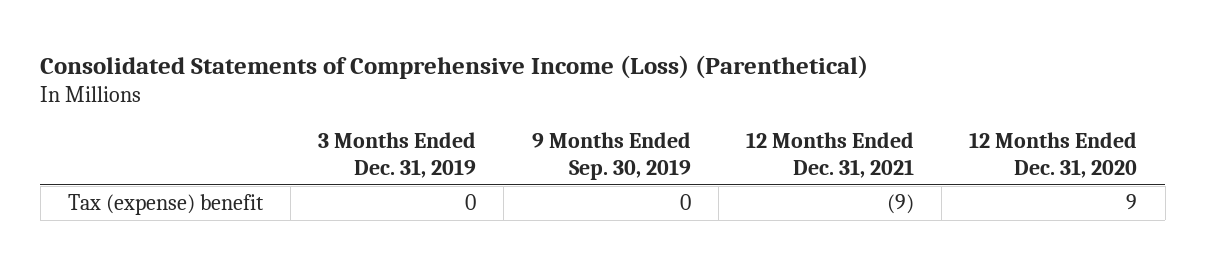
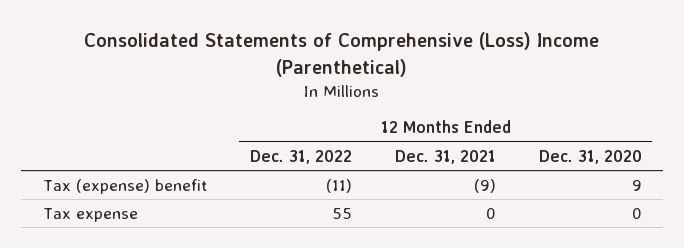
[40,54,869,79] Consolidated Statements of Comprehensive Income (Loss) (Parenthetical) -> [84,32,600,77] Consolidated Statements of Comprehensive (Loss) Income (Parenthetical)
[318,132,477,179] 3 Months Ended Dec. 31, 2019 -> none
[531,132,691,181] 9 Months Ended Sep. 30, 2019 -> none
none -> [249,149,352,164] Dec. 31, 2022
none -> [42,207,138,222] Tax expense

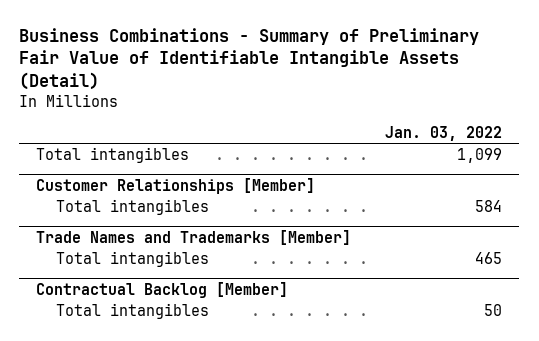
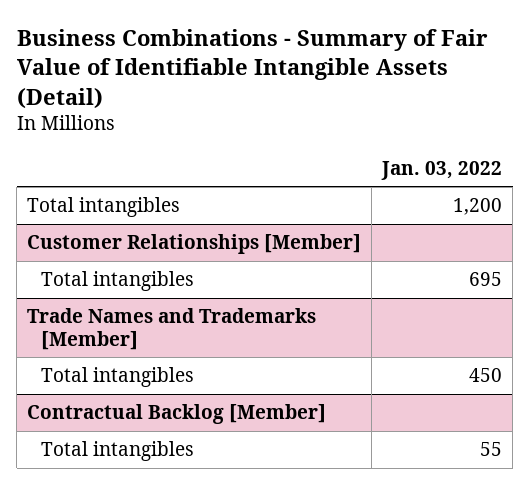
[19,27,480,91] Business Combinations - Summary of Preliminary Fair Value of Identifiable Intangible Assets (Detail) -> [16,28,488,109] Business Combinations - Summary of Fair Value of Identifiable Intangible Assets (Detail)
[457,148,503,164] 1,099 -> [453,198,503,216] 1,200
[475,200,503,213] 584 -> [469,272,503,287] 695
[475,252,503,265] 465 -> [469,368,503,383] 450
[484,304,503,317] 50 -> [480,442,503,457] 55

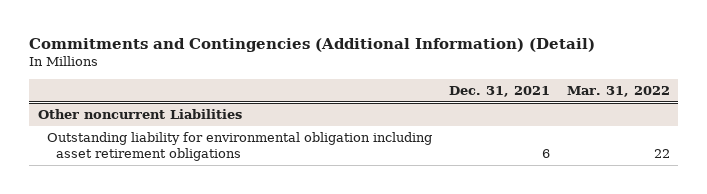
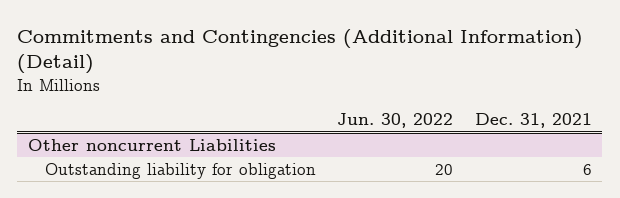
[566,86,670,98] Mar. 31, 2022 -> none
none -> [337,113,454,129] Jun. 30, 2022
[46,132,432,162] Outstanding liability for environmental obligation including asset retirement obligations -> [45,162,317,179] Outstanding liability for obligation

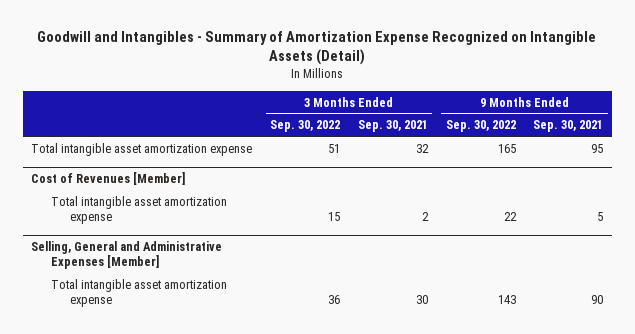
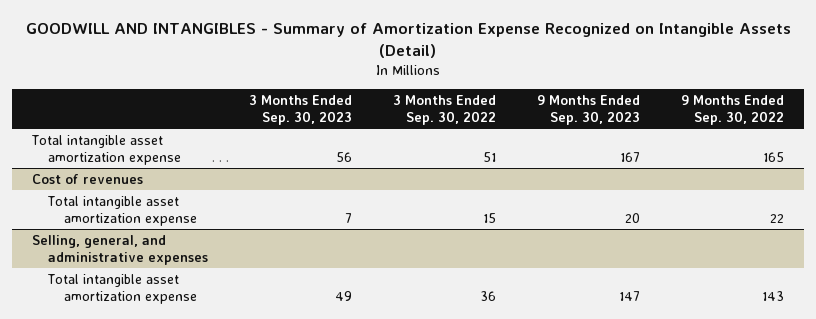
[37,30,597,66] Goodwill and Intangibles - Summary of Amortization Expense Recognized on Intangible Assets (Detail) -> [25,22,791,58] GOODWILL AND INTANGIBLES - Summary of Amortization Expense Recognized on Intangible Assets (Detail)
[357,120,428,133] Sep. 30, 2021 -> none
[533,120,604,133] Sep. 30, 2021 -> none
none -> [249,94,353,125] 3 Months Ended Sep. 30, 2023
none -> [536,94,640,125] 9 Months Ended Sep. 30, 2023
[31,172,186,186] Cost of Revenues [Member] -> [32,173,144,184] Cost of revenues
[31,241,223,270] Selling, General and Administrative Expenses [Member] -> [32,234,209,266] Selling, general, and administrative expenses

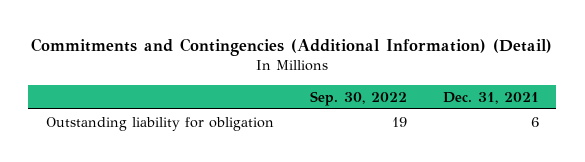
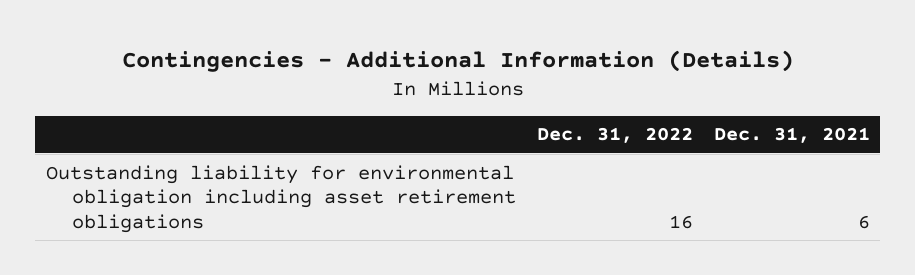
[31,37,553,56] Commitments and Contingencies (Additional Information) (Detail) -> [121,50,794,73] Contingencies - Additional Information (Details)
[309,90,407,106] Sep. 30, 2022 -> none
none -> [536,127,693,144] Dec. 31, 2022
[46,117,275,132] Outstanding liability for obligation -> [45,164,516,233] Outstanding liability for environmental obligation including asset retirement obligations

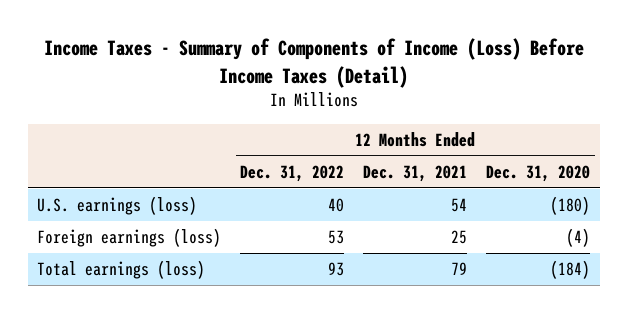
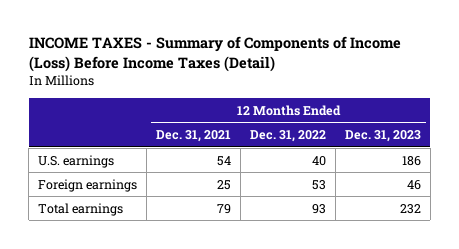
[43,38,584,88] Income Taxes - Summary of Components of Income (Loss) Before Income Taxes (Detail) -> [28,36,401,73] INCOME TAXES - Summary of Components of Income (Loss) Before Income Taxes (Detail)
[486,164,591,182] Dec. 31, 2020 -> none
none -> [344,130,421,143] Dec. 31, 2023
[37,196,198,216] U.S. earnings (loss) -> [38,154,115,168] U.S. earnings
[37,228,222,248] Foreign earnings (loss) -> [38,178,138,192] Foreign earnings
[37,260,206,280] Total earnings (loss) -> [38,202,124,216] Total earnings

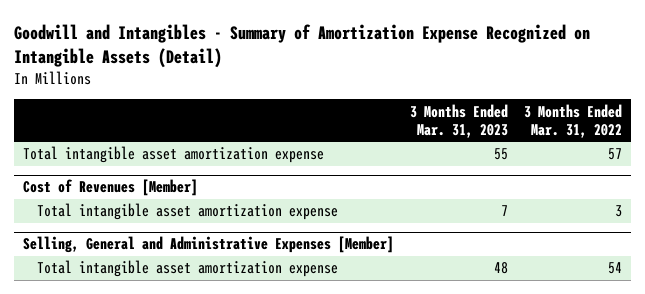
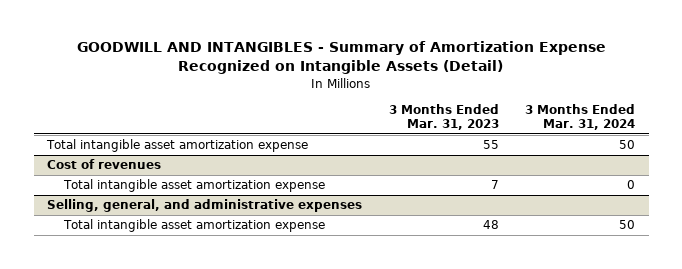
[14,23,591,68] Goodwill and Intangibles - Summary of Amortization Expense Recognized on Intangible Assets (Detail) -> [77,41,607,75] GOODWILL AND INTANGIBLES - Summary of Amortization Expense Recognized on Intangible Assets (Detail)
[524,103,623,139] 3 Months Ended Mar. 31, 2022 -> none
none -> [525,103,636,131] 3 Months Ended Mar. 31, 2024
[22,179,198,197] Cost of Revenues [Member] -> [46,159,161,170] Cost of revenues
[22,236,394,254] Selling, General and Administrative Expenses [Member] -> [46,199,362,213] Selling, general, and administrative expenses

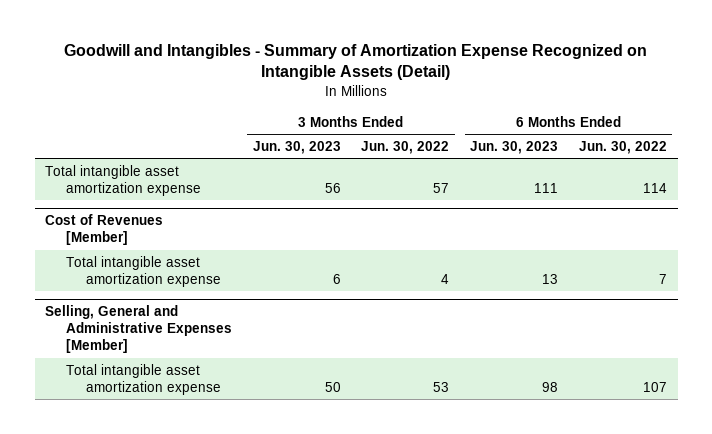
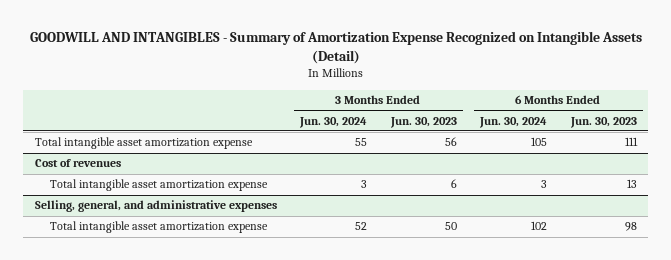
[64,44,648,81] Goodwill and Intangibles - Summary of Amortization Expense Recognized on Intangible Assets (Detail) -> [29,30,642,64] GOODWILL AND INTANGIBLES - Summary of Amortization Expense Recognized on Intangible Assets (Detail)
[361,141,450,155] Jun. 30, 2022 -> none
[579,141,668,155] Jun. 30, 2022 -> none
none -> [299,116,368,128] Jun. 30, 2024
none -> [479,116,548,128] Jun. 30, 2024
[45,214,164,246] Cost of Revenues [Member] -> [34,159,121,168] Cost of revenues
[45,305,232,354] Selling, General and Administrative Expenses [Member] -> [34,200,277,213] Selling, general, and administrative expenses

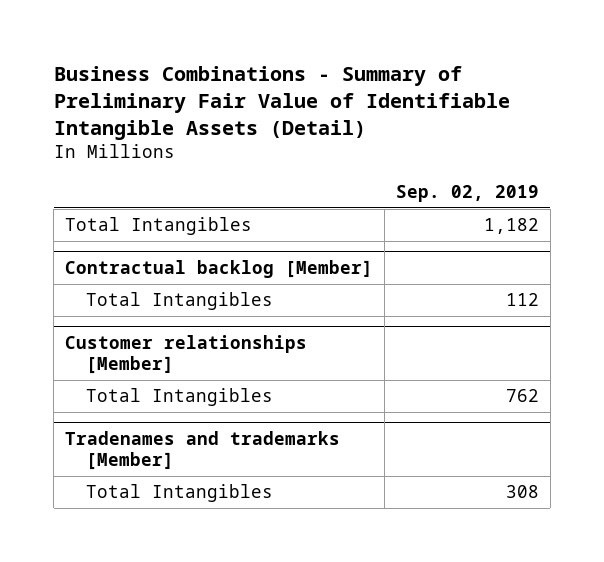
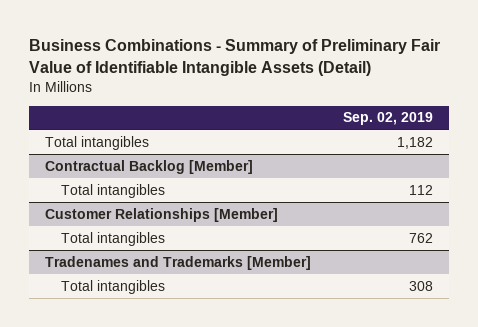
[65,217,253,236] Total Intangibles -> [45,135,150,150] Total intangibles
[65,259,374,278] Contractual backlog [Member] -> [45,159,254,174] Contractual Backlog [Member]
[86,292,274,311] Total Intangibles -> [61,183,166,198] Total intangibles
[65,334,308,374] Customer relationships [Member] -> [45,207,279,222] Customer Relationships [Member]
[86,388,274,407] Total Intangibles -> [61,231,166,246] Total intangibles
[65,430,341,470] Tradenames and trademarks [Member] -> [45,255,312,270] Tradenames and Trademarks [Member]
[86,484,274,503] Total Intangibles -> [61,279,166,294] Total intangibles

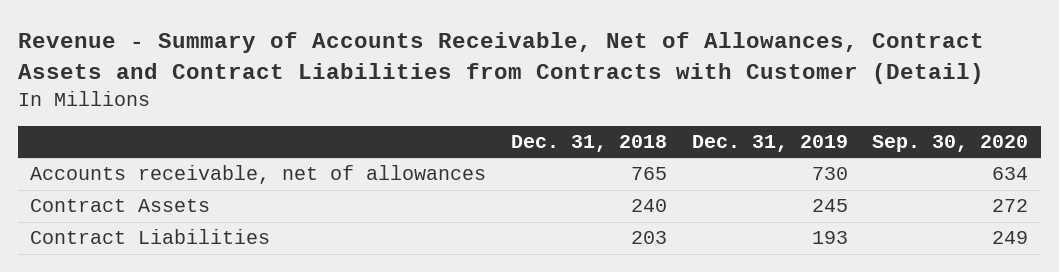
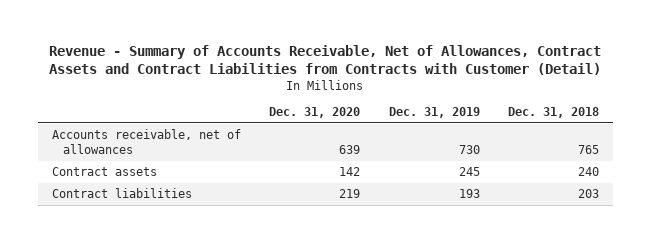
[872,135,1029,153] Sep. 30, 2020 -> none
none -> [269,107,361,119] Dec. 31, 2020
[30,199,211,213] Contract Assets -> [52,167,158,177] Contract assets
[30,229,271,245] Contract Liabilities -> [52,188,193,199] Contract liabilities

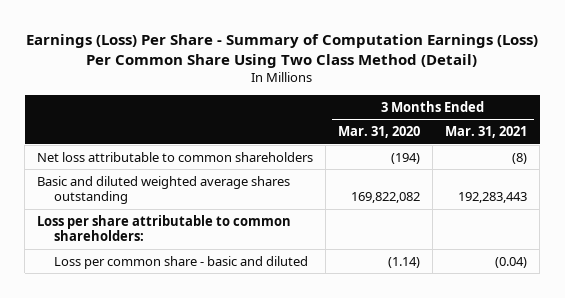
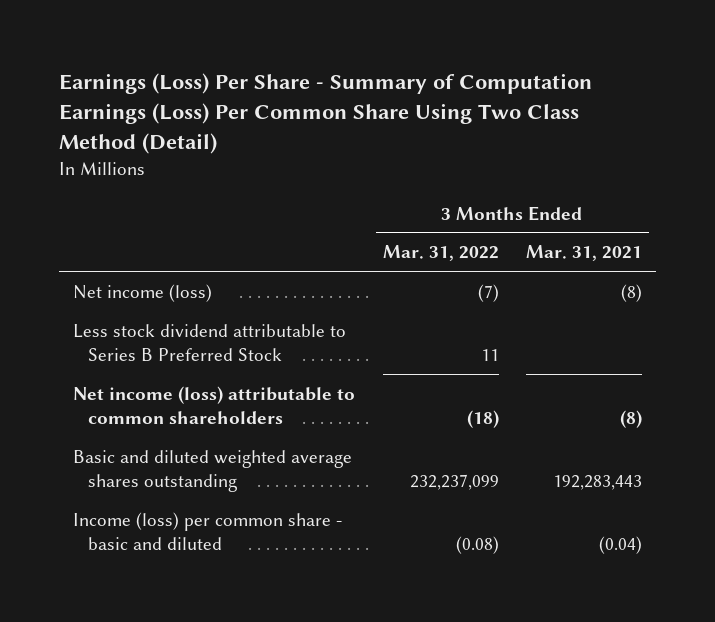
[338,125,421,138] Mar. 31, 2020 -> none
none -> [382,245,499,262] Mar. 31, 2022
none -> [73,283,213,302] Net income (loss)
none -> [73,323,347,361] Less stock dividend attributable to Series B Preferred Stock
[37,151,314,162] Net loss attributable to common shareholders -> [73,385,356,424] Net income (loss) attributable to common shareholders
[37,214,292,242] Loss per share attributable to common shareholders: -> none
[53,255,308,269] Loss per common share - basic and diluted -> [73,511,343,550] Income (loss) per common share - basic and diluted

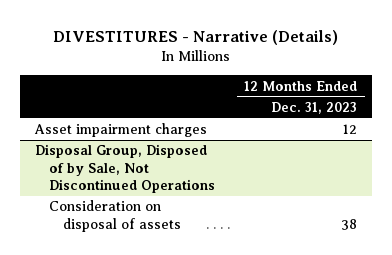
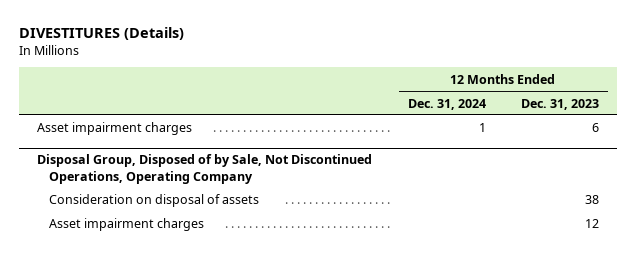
[53,30,339,46] DIVESTITURES - Narrative (Details) -> [18,27,184,41] DIVESTITURES (Details)
none -> [407,98,486,110] Dec. 31, 2024
[343,124,358,135] 12 -> [592,123,600,133] 6
[35,144,215,194] Disposal Group, Disposed of by Sale, Not Discontinued Operations -> [36,154,372,184] Disposal Group, Disposed of by Sale, Not Discontinued Operations, Operating Company
none -> [48,218,204,232] Asset impairment charges

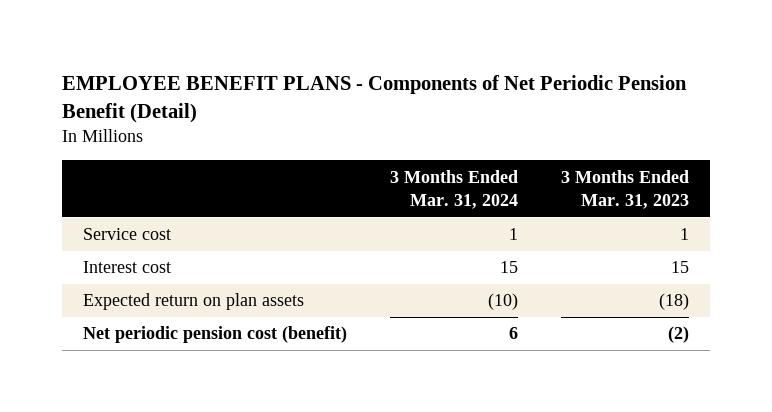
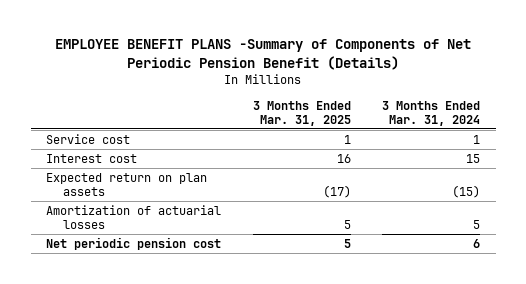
[61,74,687,123] EMPLOYEE BENEFIT PLANS - Components of Net Periodic Pension Benefit (Detail) -> [55,39,472,70] EMPLOYEE BENEFIT PLANS -Summary of Components of Net Periodic Pension Benefit (Details)
[560,169,689,209] 3 Months Ended Mar. 31, 2023 -> none
none -> [252,100,351,126] 3 Months Ended Mar. 31, 2025
[488,293,519,311] (10) -> [452,184,481,198] (15)
none -> [46,204,222,229] Amortization of actuarial losses
[83,326,348,344] Net periodic pension cost (benefit) -> [46,236,222,250] Net periodic pension cost

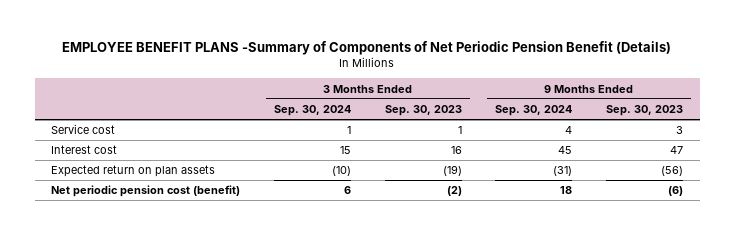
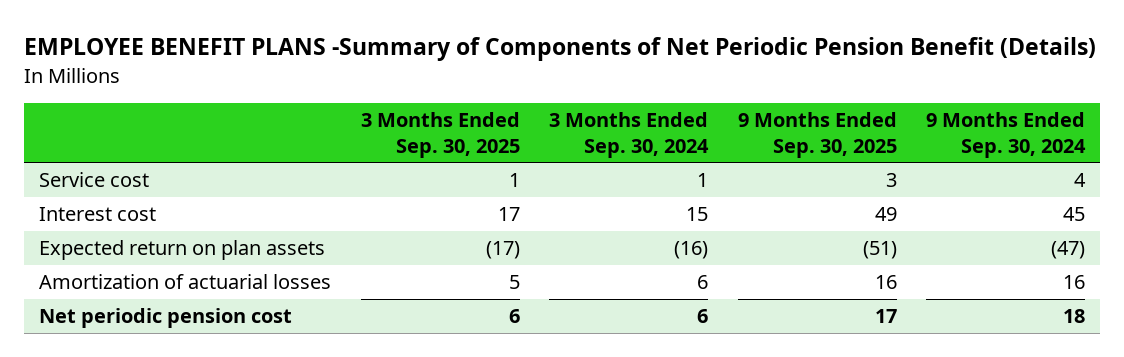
[384,105,462,117] Sep. 30, 2023 -> none
[605,105,683,117] Sep. 30, 2023 -> none
none -> [360,111,520,158] 3 Months Ended Sep. 30, 2025
none -> [737,111,897,158] 9 Months Ended Sep. 30, 2025
[332,166,352,177] (10) -> [674,241,709,260] (16)
[553,166,573,177] (31) -> [1051,241,1086,260] (47)
none -> [39,274,332,290] Amortization of actuarial losses
[51,185,241,198] Net periodic pension cost (benefit) -> [39,308,293,329] Net periodic pension cost

